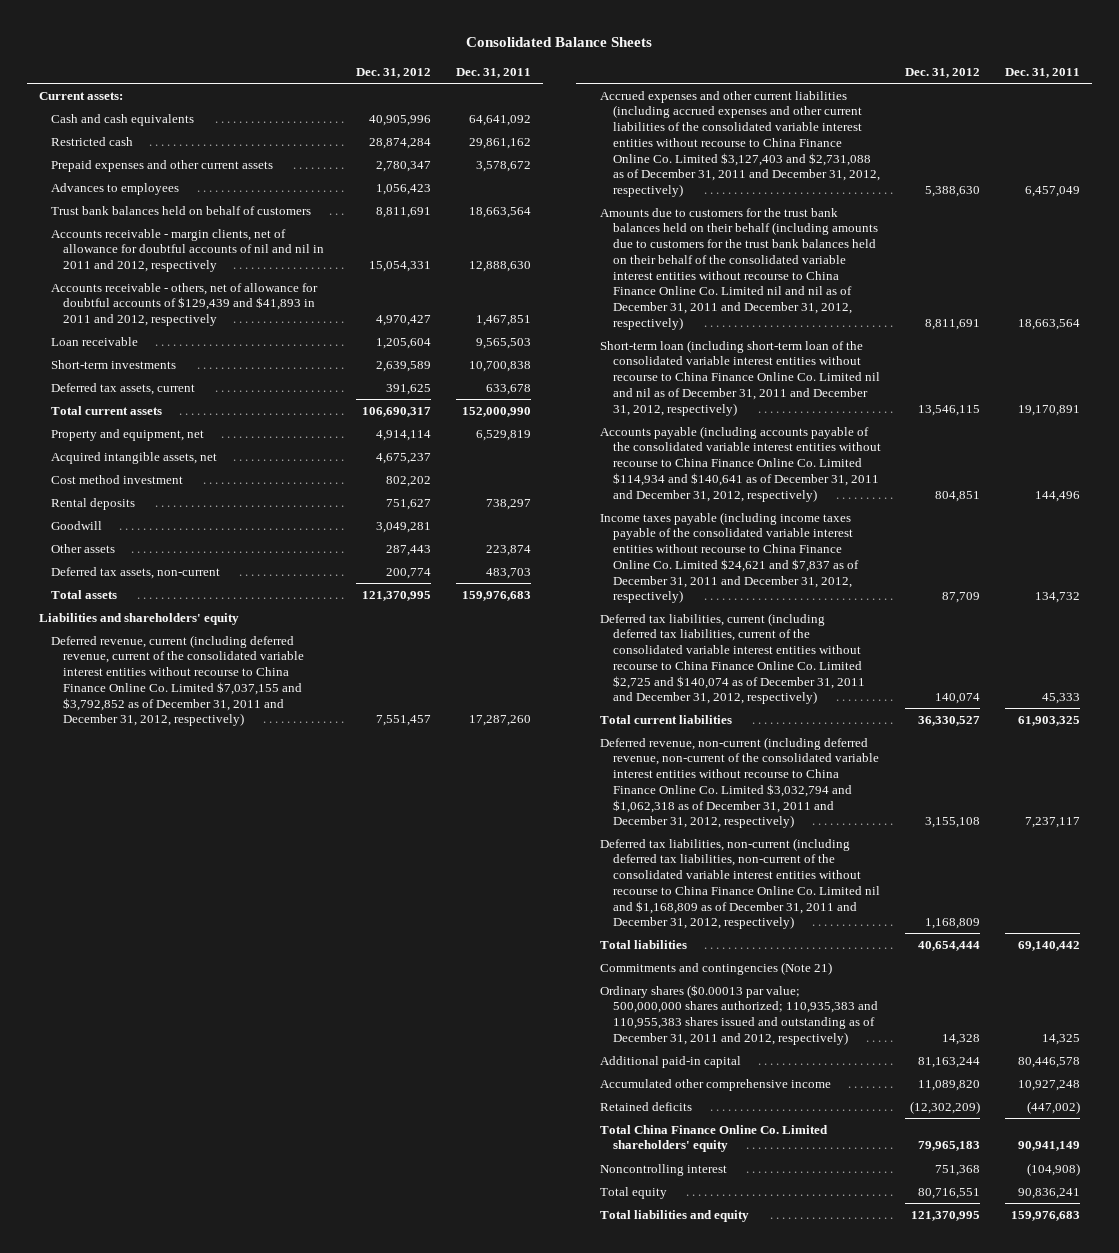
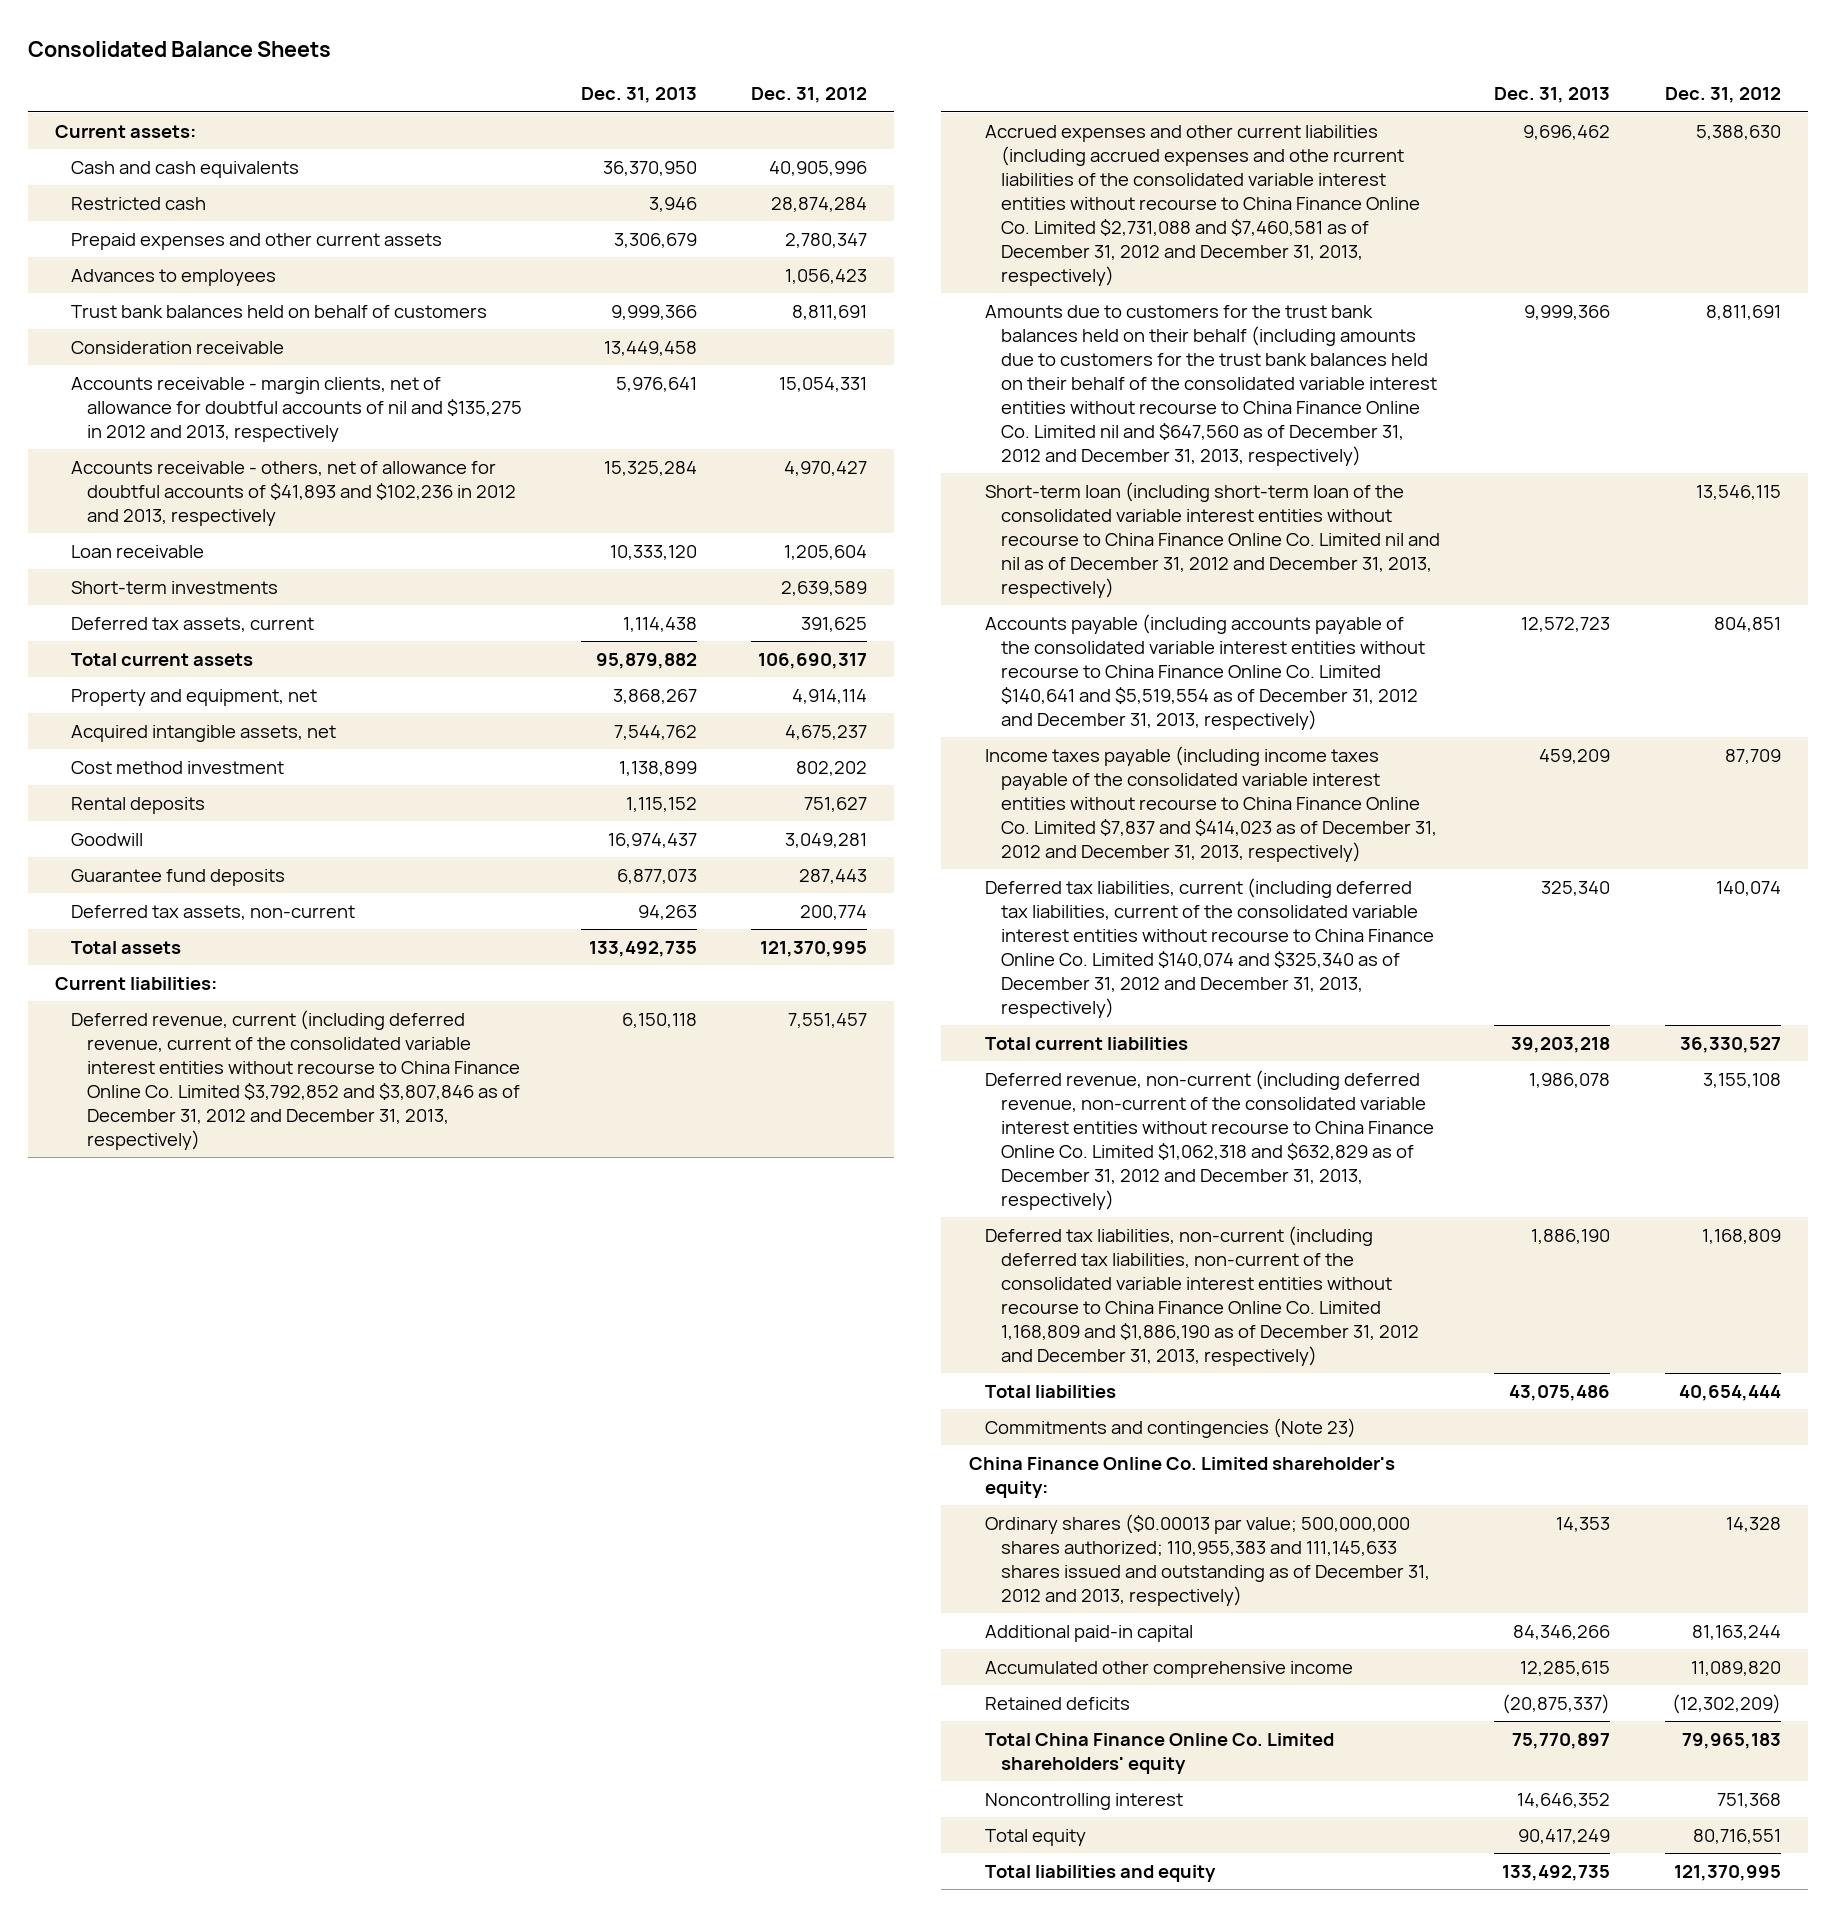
[455,68,531,79] Dec. 31, 2011 -> none
none -> [580,87,697,104] Dec. 31, 2013
none -> [70,341,284,355] Consideration receivable
[51,228,325,273] Accounts receivable - margin clients, net of allowance for doubtful accounts of nil and nil in 2011 and 2012, respectively -> [70,377,523,442] Accounts receivable - margin clients, net of allowance for doubtful accounts of nil and $135,275 in 2012 and 2013, respectively
[51,282,319,327] Accounts receivable - others, net of allowance for doubtful accounts of $129,439 and $41,893 in 2011 and 2012, respectively -> [70,461,517,526] Accounts receivable - others, net of allowance for doubtful accounts of $41,893 and $102,236 in 2012 and 2013, respectively
[51,543,116,553] Other assets -> [70,869,285,887] Guarantee fund deposits
[38,612,239,625] Liabilities and shareholders' equity -> none
none -> [54,977,217,991] Current liabilities:
[51,634,305,727] Deferred revenue, current (including deferred revenue, current of the consolidated variable interest entities without recourse to China Finance Online Co. Limited $7,037,155 and $3,792,852 as of December 31, 2011 and December 31, 2012, respectively) -> [70,1010,521,1150] Deferred revenue, current (including deferred revenue, current of the consolidated variable interest entities without recourse to China Finance Online Co. Limited $3,792,852 and $3,807,846 as of December 31, 2012 and December 31, 2013, respectively)
[600,90,880,197] Accrued expenses and other current liabilities (including accrued expenses and other current liabilities of the consolidated variable interest entities without recourse to China Finance Online Co. Limited $3,127,403 and $2,731,088 as of December 31, 2011 and December 31, 2012, respectively) -> [984,125,1420,286] Accrued expenses and other current liabilities (including accrued expenses and othe rcurrent liabilities of the consolidated variable interest entities without recourse to China Finance Online Co. Limited $2,731,088 and $7,460,581 as of December 31, 2012 and December 31, 2013, respectively)
[600,207,878,330] Amounts due to customers for the trust bank balances held on their behalf (including amounts due to customers for the trust bank balances held on their behalf of the consolidated variable interest entities without recourse to China Finance Online Co. Limited nil and nil as of December 31, 2011 and December 31, 2012, respectively) -> [984,305,1437,466] Amounts due to customers for the trust bank balances held on their behalf (including amounts due to customers for the trust bank balances held on their behalf of the consolidated variable interest entities without recourse to China Finance Online Co. Limited nil and $647,560 as of December 31, 2012 and December 31, 2013, respectively)
[600,339,880,416] Short-term loan (including short-term loan of the consolidated variable interest entities without recourse to China Finance Online Co. Limited nil and nil as of December 31, 2011 and December 31, 2012, respectively) -> [984,482,1440,598] Short-term loan (including short-term loan of the consolidated variable interest entities without recourse to China Finance Online Co. Limited nil and nil as of December 31, 2012 and December 31, 2013, respectively)
[600,425,881,502] Accounts payable (including accounts payable of the consolidated variable interest entities without recourse to China Finance Online Co. Limited $114,934 and $140,641 as of December 31, 2011 and December 31, 2012, respectively) -> [984,614,1425,730] Accounts payable (including accounts payable of the consolidated variable interest entities without recourse to China Finance Online Co. Limited $140,641 and $5,519,554 as of December 31, 2012 and December 31, 2013, respectively)
[600,511,859,604] Income taxes payable (including income taxes payable of the consolidated variable interest entities without recourse to China Finance Online Co. Limited $24,621 and $7,837 as of December 31, 2011 and December 31, 2012, respectively) -> [984,746,1437,862] Income taxes payable (including income taxes payable of the consolidated variable interest entities without recourse to China Finance Online Co. Limited $7,837 and $414,023 as of December 31, 2012 and December 31, 2013, respectively)
[600,612,865,705] Deferred tax liabilities, current (including deferred tax liabilities, current of the consolidated variable interest entities without recourse to China Finance Online Co. Limited $2,725 and $140,074 as of December 31, 2011 and December 31, 2012, respectively) -> [984,878,1434,1018] Deferred tax liabilities, current (including deferred tax liabilities, current of the consolidated variable interest entities without recourse to China Finance Online Co. Limited $140,074 and $325,340 as of December 31, 2012 and December 31, 2013, respectively)
[600,736,879,829] Deferred revenue, non-current (including deferred revenue, non-current of the consolidated variable interest entities without recourse to China Finance Online Co. Limited $3,032,794 and $1,062,318 as of December 31, 2011 and December 31, 2012, respectively) -> [984,1070,1434,1210] Deferred revenue, non-current (including deferred revenue, non-current of the consolidated variable interest entities without recourse to China Finance Online Co. Limited $1,062,318 and $632,829 as of December 31, 2012 and December 31, 2013, respectively)
[600,837,880,930] Deferred tax liabilities, non-current (including deferred tax liabilities, non-current of the consolidated variable interest entities without recourse to China Finance Online Co. Limited nil and $1,168,809 as of December 31, 2011 and December 31, 2012, respectively) -> [984,1226,1419,1366] Deferred tax liabilities, non-current (including deferred tax liabilities, non-current of the consolidated variable interest entities without recourse to China Finance Online Co. Limited 1,168,809 and $1,886,190 as of December 31, 2012 and December 31, 2013, respectively)
[600,961,833,975] Commitments and contingencies (Note 21) -> [984,1418,1356,1439] Commitments and contingencies (Note 23)
none -> [968,1457,1395,1499] China Finance Online Co. Limited shareholder's equity:
[600,984,878,1045] Ordinary shares ($0.00013 par value; 500,000,000 shares authorized; 110,935,383 and 110,955,383 shares issued and outstanding as of December 31, 2011 and 2012, respectively) -> [984,1514,1430,1606] Ordinary shares ($0.00013 par value; 500,000,000 shares authorized; 110,955,383 and 111,145,633 shares issued and outstanding as of December 31, 2012 and 2013, respectively)

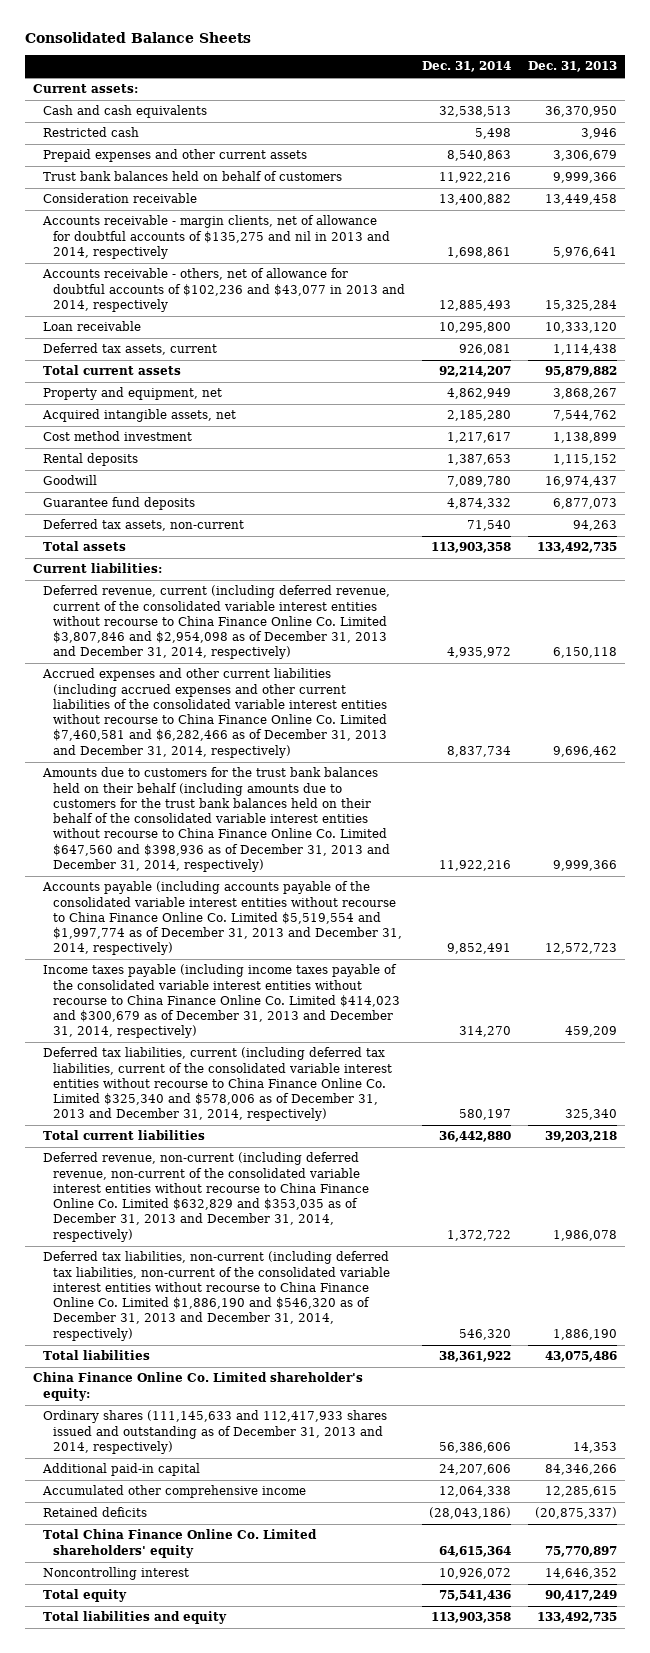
[751,87,868,104] Dec. 31, 2012 -> none
none -> [421,61,511,73] Dec. 31, 2014
[70,269,276,287] Advances to employees -> none
[70,377,523,442] Accounts receivable - margin clients, net of allowance for doubtful accounts of nil and $135,275 in 2012 and 2013, respectively -> [42,215,391,259] Accounts receivable - margin clients, net of allowance for doubtful accounts of $135,275 and nil in 2013 and 2014, respectively
[70,461,517,526] Accounts receivable - others, net of allowance for doubtful accounts of $41,893 and $102,236 in 2012 and 2013, respectively -> [42,268,406,312] Accounts receivable - others, net of allowance for doubtful accounts of $102,236 and $43,077 in 2013 and 2014, respectively
[70,581,278,595] Short-term investments -> none
[984,482,1440,598] Short-term loan (including short-term loan of the consolidated variable interest entities without recourse to China Finance Online Co. Limited nil and nil as of December 31, 2012 and December 31, 2013, respectively) -> none
[70,1010,521,1150] Deferred revenue, current (including deferred revenue, current of the consolidated variable interest entities without recourse to China Finance Online Co. Limited $3,792,852 and $3,807,846 as of December 31, 2012 and December 31, 2013, respectively) -> [43,585,391,660] Deferred revenue, current (including deferred revenue, current of the consolidated variable interest entities without recourse to China Finance Online Co. Limited $3,807,846 and $2,954,098 as of December 31, 2013 and December 31, 2014, respectively)
[984,125,1420,286] Accrued expenses and other current liabilities (including accrued expenses and othe rcurrent liabilities of the consolidated variable interest entities without recourse to China Finance Online Co. Limited $2,731,088 and $7,460,581 as of December 31, 2012 and December 31, 2013, respectively) -> [42,668,388,758] Accrued expenses and other current liabilities (including accrued expenses and other current liabilities of the consolidated variable interest entities without recourse to China Finance Online Co. Limited $7,460,581 and $6,282,466 as of December 31, 2013 and December 31, 2014, respectively)
[984,305,1437,466] Amounts due to customers for the trust bank balances held on their behalf (including amounts due to customers for the trust bank balances held on their behalf of the consolidated variable interest entities without recourse to China Finance Online Co. Limited nil and $647,560 as of December 31, 2012 and December 31, 2013, respectively) -> [42,767,391,872] Amounts due to customers for the trust bank balances held on their behalf (including amounts due to customers for the trust bank balances held on their behalf of the consolidated variable interest entities without recourse to China Finance Online Co. Limited $647,560 and $398,936 as of December 31, 2013 and December 31, 2014, respectively)
[984,614,1425,730] Accounts payable (including accounts payable of the consolidated variable interest entities without recourse to China Finance Online Co. Limited $140,641 and $5,519,554 as of December 31, 2012 and December 31, 2013, respectively) -> [42,881,403,956] Accounts payable (including accounts payable of the consolidated variable interest entities without recourse to China Finance Online Co. Limited $5,519,554 and $1,997,774 as of December 31, 2013 and December 31, 2014, respectively)
[984,746,1437,862] Income taxes payable (including income taxes payable of the consolidated variable interest entities without recourse to China Finance Online Co. Limited $7,837 and $414,023 as of December 31, 2012 and December 31, 2013, respectively) -> [43,964,401,1039] Income taxes payable (including income taxes payable of the consolidated variable interest entities without recourse to China Finance Online Co. Limited $414,023 and $300,679 as of December 31, 2013 and December 31, 2014, respectively)
[984,878,1434,1018] Deferred tax liabilities, current (including deferred tax liabilities, current of the consolidated variable interest entities without recourse to China Finance Online Co. Limited $140,074 and $325,340 as of December 31, 2012 and December 31, 2013, respectively) -> [43,1047,393,1122] Deferred tax liabilities, current (including deferred tax liabilities, current of the consolidated variable interest entities without recourse to China Finance Online Co. Limited $325,340 and $578,006 as of December 31, 2013 and December 31, 2014, respectively)
[984,1070,1434,1210] Deferred revenue, non-current (including deferred revenue, non-current of the consolidated variable interest entities without recourse to China Finance Online Co. Limited $1,062,318 and $632,829 as of December 31, 2012 and December 31, 2013, respectively) -> [43,1152,370,1242] Deferred revenue, non-current (including deferred revenue, non-current of the consolidated variable interest entities without recourse to China Finance Online Co. Limited $632,829 and $353,035 as of December 31, 2013 and December 31, 2014, respectively)
[984,1226,1419,1366] Deferred tax liabilities, non-current (including deferred tax liabilities, non-current of the consolidated variable interest entities without recourse to China Finance Online Co. Limited 1,168,809 and $1,886,190 as of December 31, 2012 and December 31, 2013, respectively) -> [43,1251,391,1341] Deferred tax liabilities, non-current (including deferred tax liabilities, non-current of the consolidated variable interest entities without recourse to China Finance Online Co. Limited $1,886,190 and $546,320 as of December 31, 2013 and December 31, 2014, respectively)
[984,1418,1356,1439] Commitments and contingencies (Note 23) -> none
[984,1514,1430,1606] Ordinary shares ($0.00013 par value; 500,000,000 shares authorized; 110,955,383 and 111,145,633 shares issued and outstanding as of December 31, 2012 and 2013, respectively) -> [43,1410,388,1454] Ordinary shares (111,145,633 and 112,417,933 shares issued and outstanding as of December 31, 2013 and 2014, respectively)

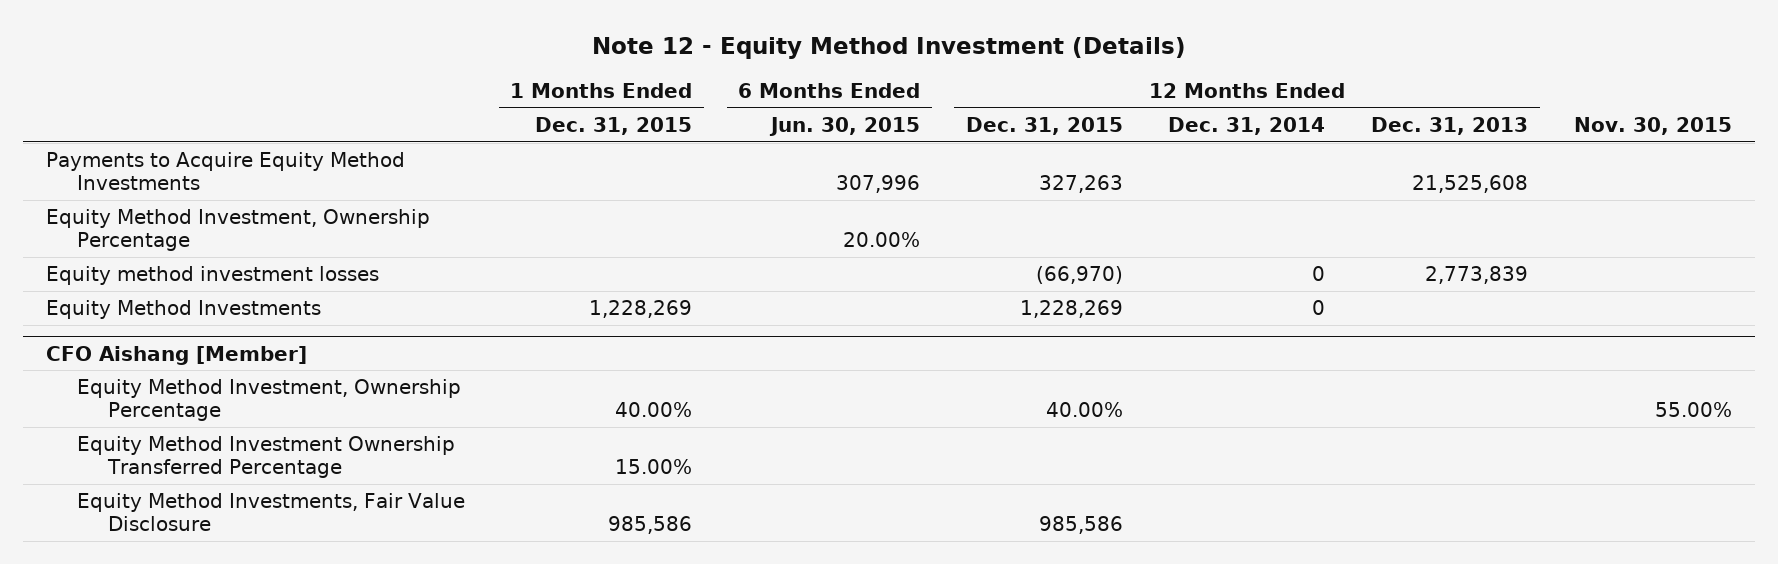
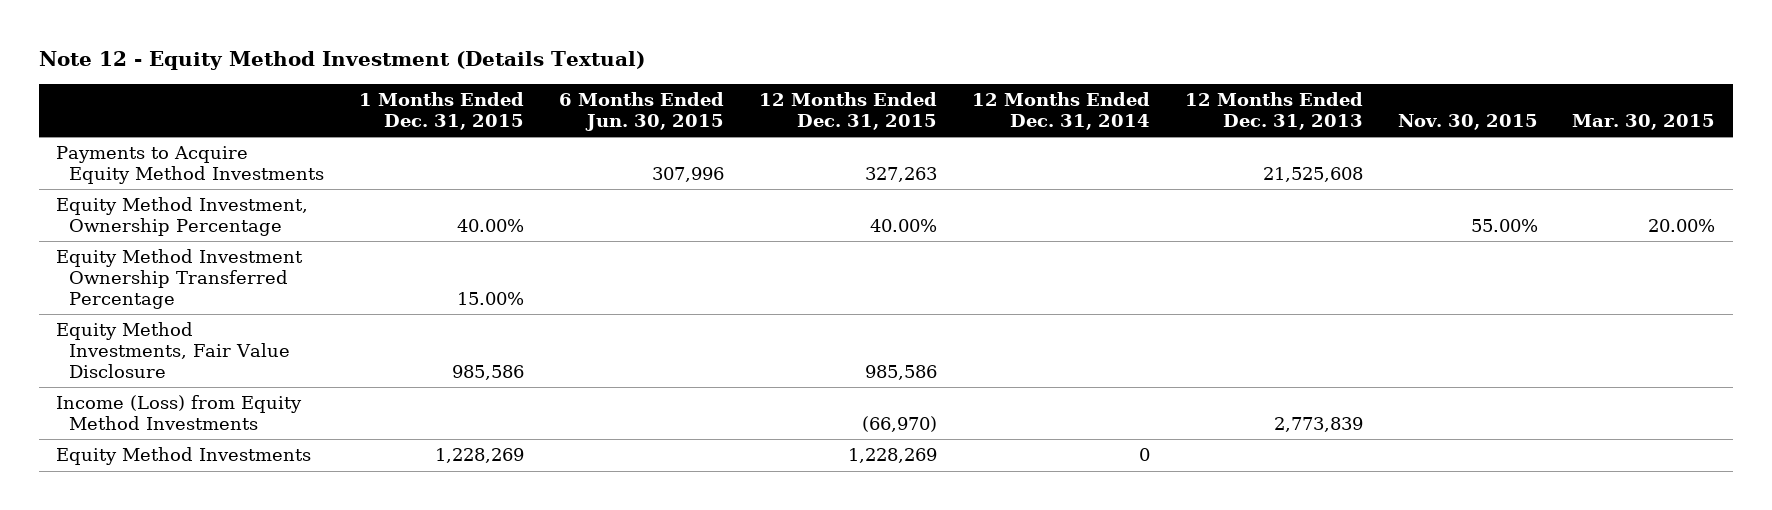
[591,36,1186,59] Note 12 - Equity Method Investment (Details) -> [39,51,646,71] Note 12 - Equity Method Investment (Details Textual)
none -> [1572,113,1716,130] Mar. 30, 2015
[45,209,430,252] Equity Method Investment, Ownership Percentage -> none
[45,266,379,286] Equity method investment losses -> none
[45,345,307,365] CFO Aishang [Member] -> none
none -> [56,395,303,430] Income (Loss) from Equity Method Investments
[45,300,321,320] Equity Method Investments -> [56,447,312,466] Equity Method Investments

